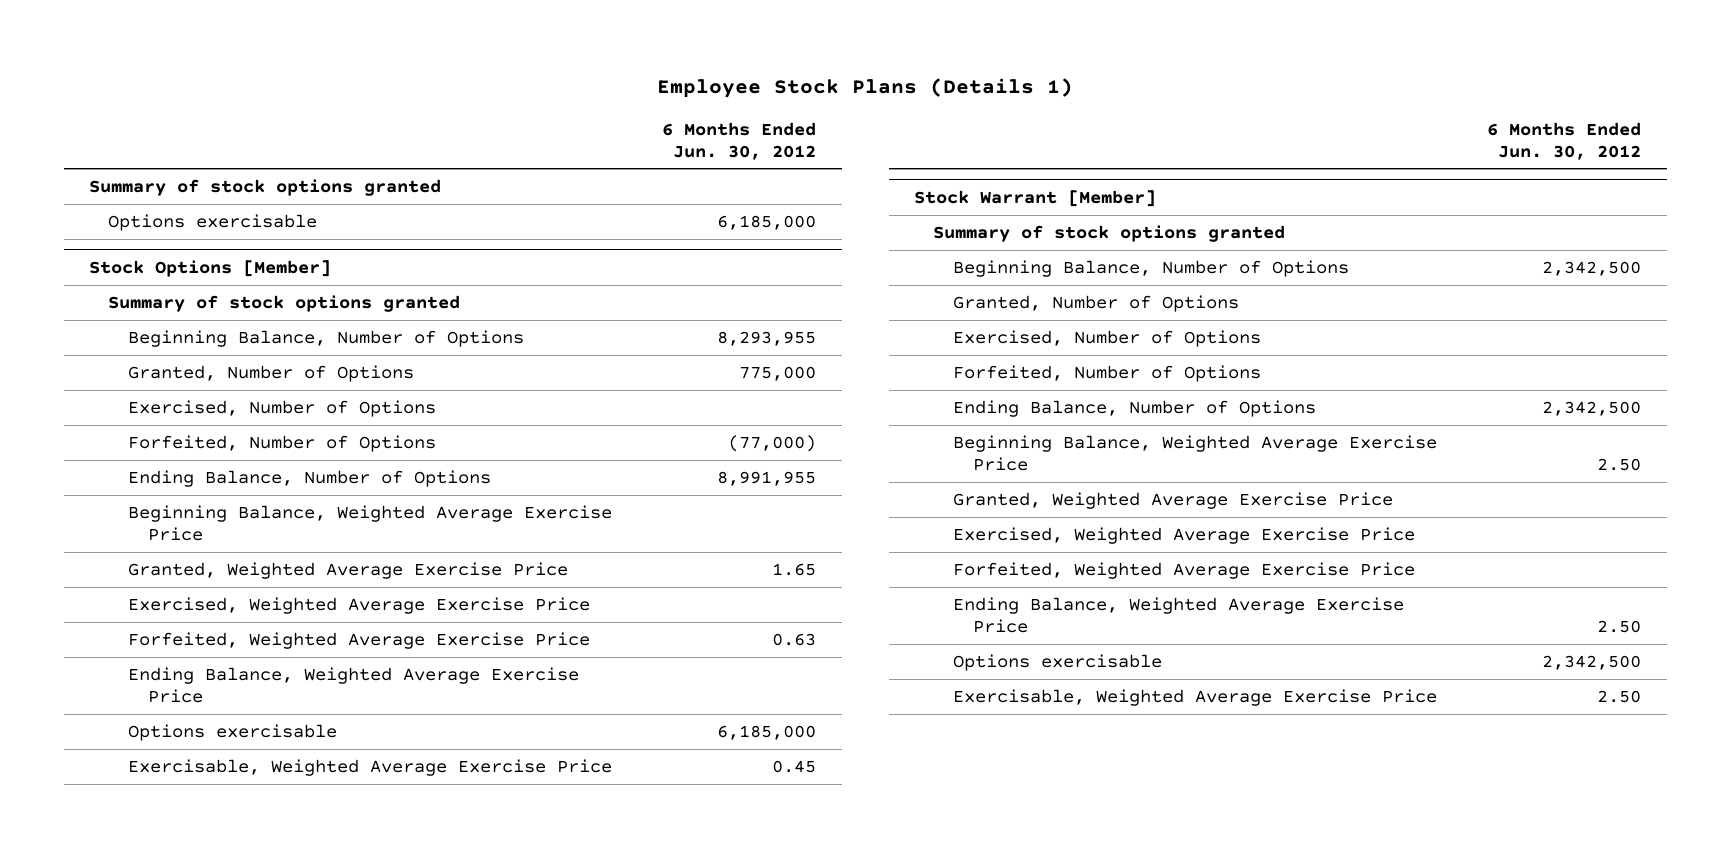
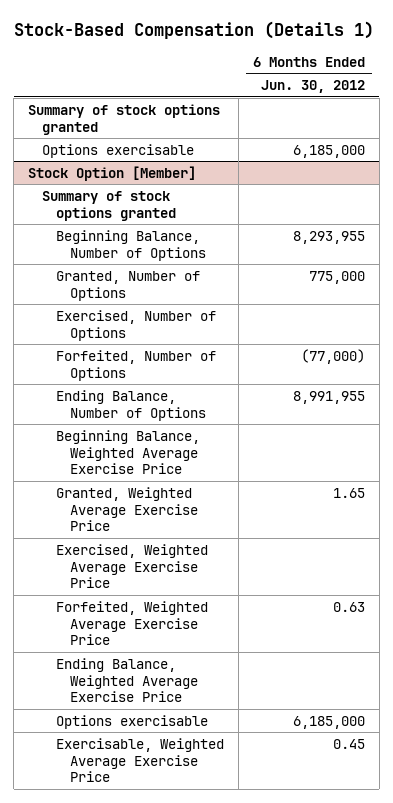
[657,77,1074,98] Employee Stock Plans (Details 1) -> [13,20,374,39] Stock-Based Compensation (Details 1)
[88,259,331,277] Stock Options [Member] -> [27,165,196,181] Stock Option [Member]
[913,189,1156,207] Stock Warrant [Member] -> none
[933,224,1286,242] Summary of stock options granted -> none
[952,259,1349,277] Beginning Balance, Number of Options -> none
[952,294,1239,312] Granted, Number of Options -> none
[952,329,1261,347] Exercised, Number of Options -> none
[952,364,1261,382] Forfeited, Number of Options -> none
[952,399,1316,417] Ending Balance, Number of Options -> none
[952,434,1437,471] Beginning Balance, Weighted Average Exercise Price -> none
[952,491,1393,509] Granted, Weighted Average Exercise Price -> none
[952,526,1415,544] Exercised, Weighted Average Exercise Price -> none
[952,561,1415,579] Forfeited, Weighted Average Exercise Price -> none
[952,596,1404,633] Ending Balance, Weighted Average Exercise Price -> none
[952,653,1162,671] Options exercisable -> none
[952,688,1437,706] Exercisable, Weighted Average Exercise Price -> none

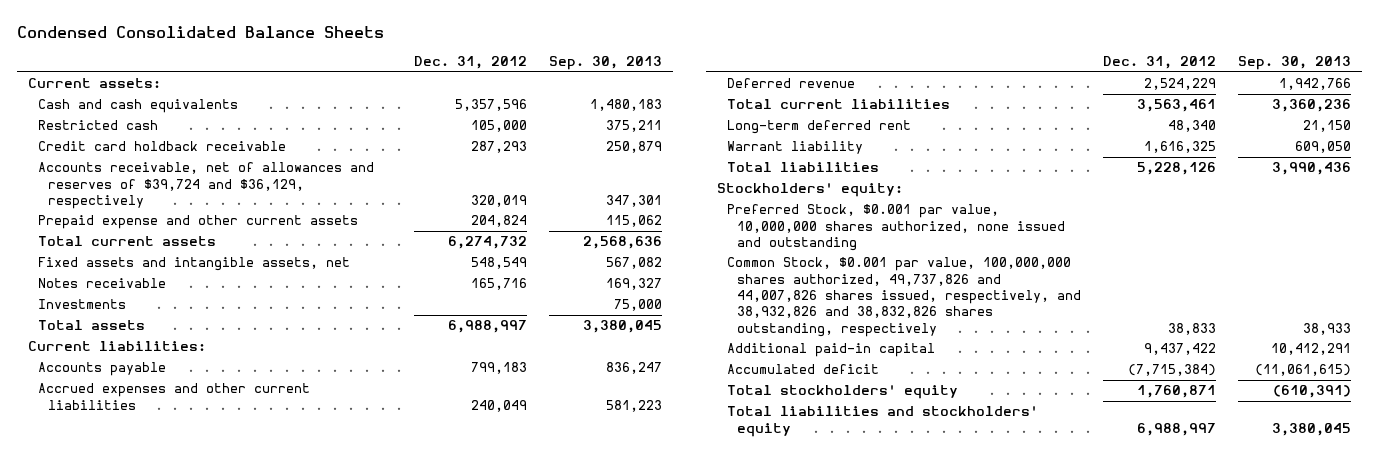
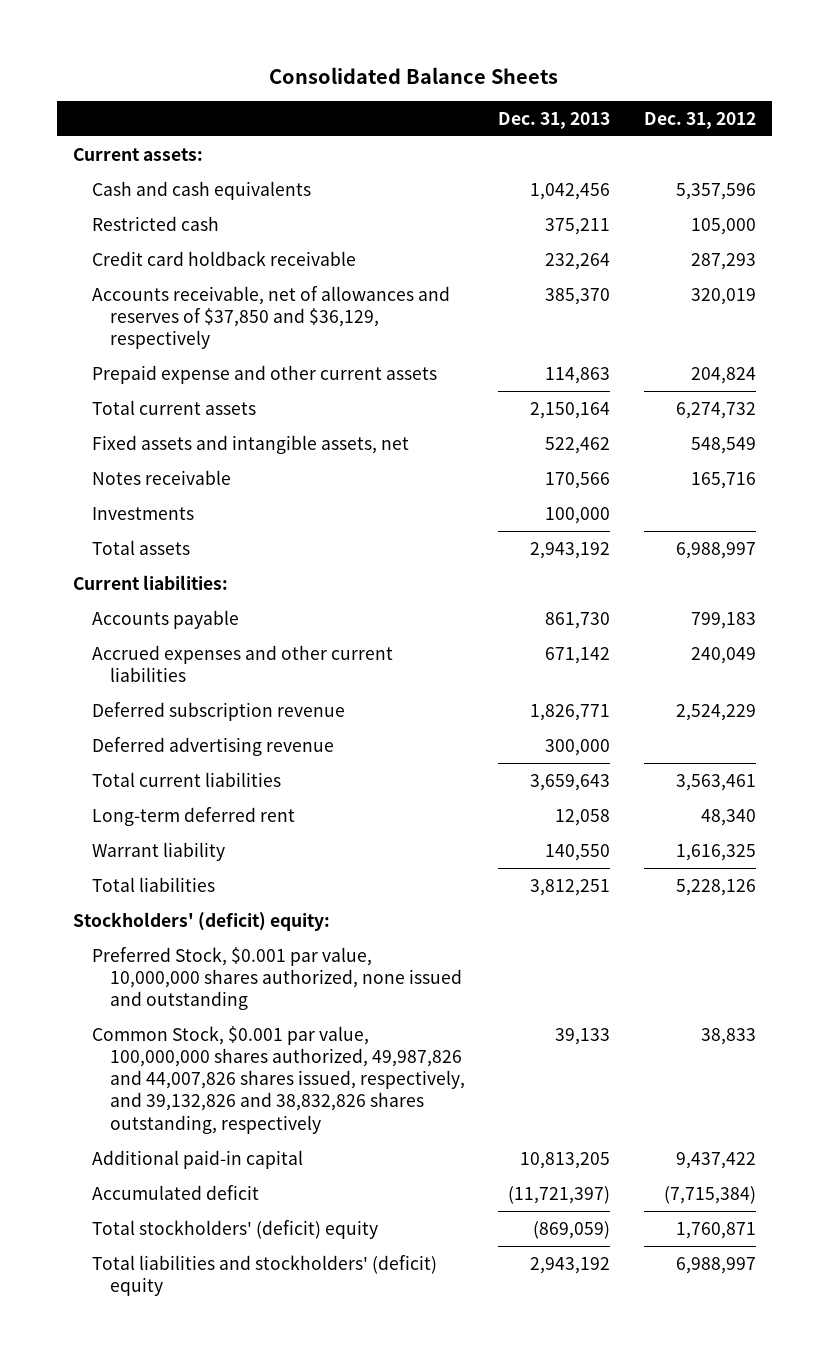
[17,25,385,38] Condensed Consolidated Balance Sheets -> [269,66,559,84] Consolidated Balance Sheets
[549,56,663,71] Sep. 30, 2013 -> none
none -> [498,111,611,129] Dec. 31, 2013
[38,162,375,209] Accounts receivable, net of allowances and reserves of $39,724 and $36,129, respectively -> [91,285,450,350] Accounts receivable, net of allowances and reserves of $37,850 and $36,129, respectively
[726,78,855,89] Deferred revenue -> [91,701,345,721] Deferred subscription revenue
none -> [91,736,334,756] Deferred advertising revenue
[716,183,903,198] Stockholders' equity: -> [73,911,331,931] Stockholders' (deficit) equity:
[726,257,1081,337] Common Stock, $0.001 par value, 100,000,000 shares authorized, 49,737,826 and 44,007,826 shares issued, respectively, and 38,932,826 and 38,832,826 shares outstanding, respectively -> [91,1025,466,1134] Common Stock, $0.001 par value, 100,000,000 shares authorized, 49,987,826 and 44,007,826 shares issued, respectively, and 39,132,826 and 38,832,826 shares outstanding, respectively
[726,385,958,400] Total stockholders' equity -> [91,1219,378,1239] Total stockholders' (deficit) equity
[726,406,1038,437] Total liabilities and stockholders' equity -> [91,1254,437,1296] Total liabilities and stockholders' (deficit) equity

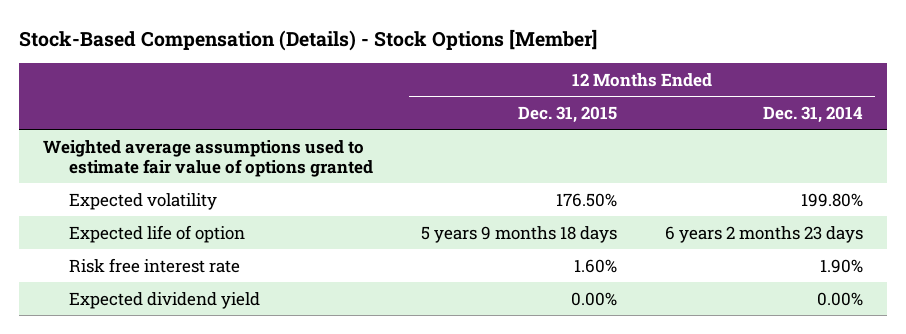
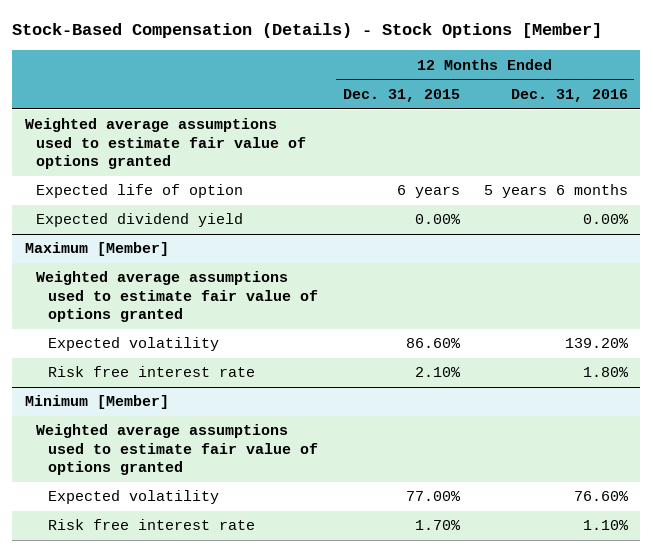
[762,105,863,123] Dec. 31, 2014 -> none
none -> [510,88,628,102] Dec. 31, 2016
[68,192,217,210] Expected volatility -> none
[68,257,240,273] Risk free interest rate -> none
[420,225,617,243] 5 years 9 months 18 days -> [396,185,460,199] 6 years
none -> [24,242,169,257] Maximum [Member]
none -> [36,271,319,322] Weighted average assumptions used to estimate fair value of options granted
none -> [48,337,220,352] Expected volatility
none -> [48,366,256,378] Risk free interest rate
none -> [24,395,169,410] Minimum [Member]
none -> [36,424,319,475] Weighted average assumptions used to estimate fair value of options granted
none -> [48,490,220,505] Expected volatility
none -> [48,519,256,531] Risk free interest rate

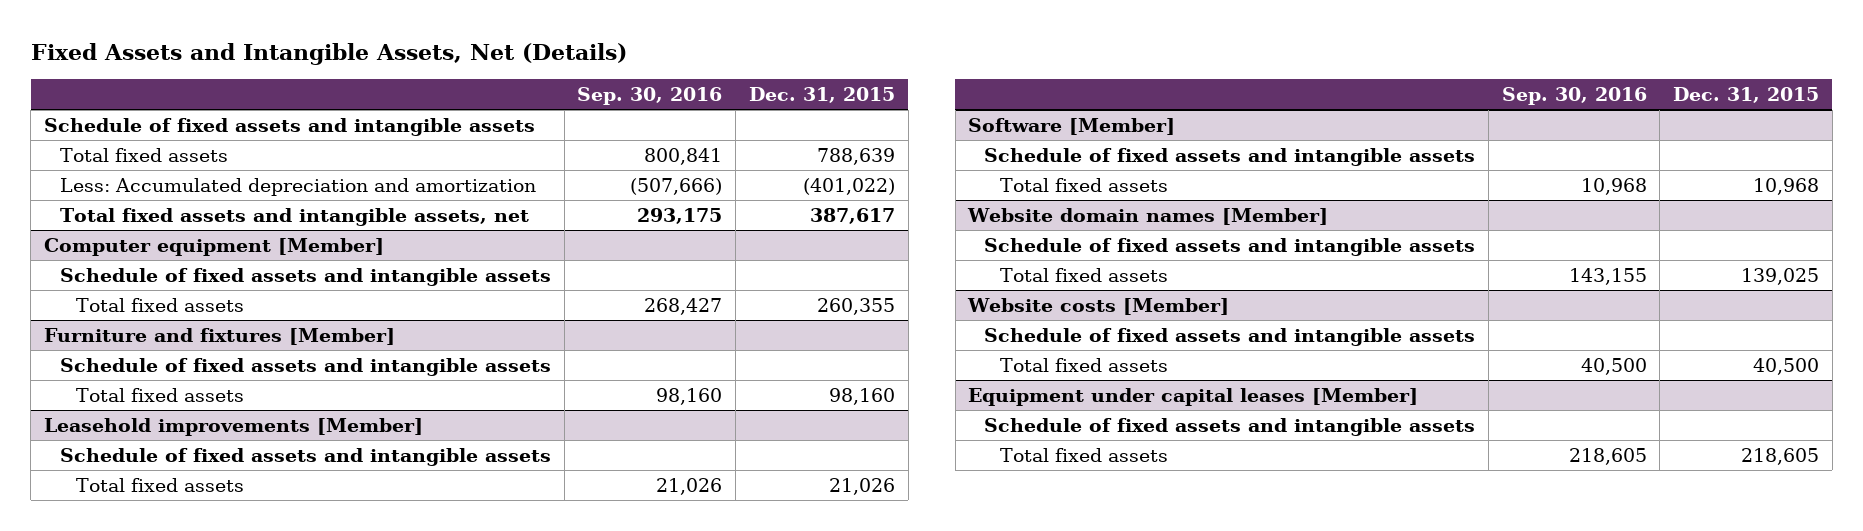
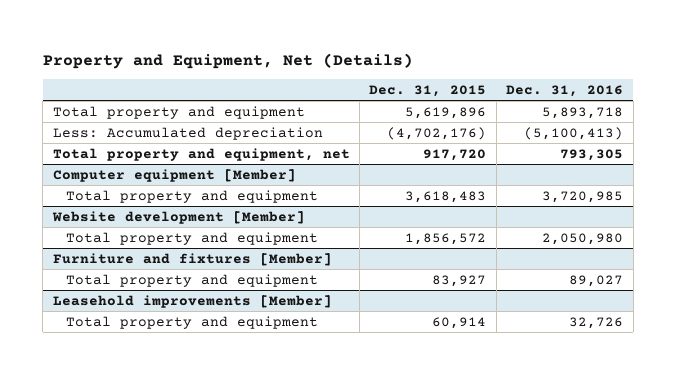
[30,43,627,66] Fixed Assets and Intangible Assets, Net (Details) -> [42,52,413,69] Property and Equipment, Net (Details)
[577,87,723,106] Sep. 30, 2016 -> none
none -> [506,84,624,97] Dec. 31, 2016
[44,118,536,137] Schedule of fixed assets and intangible assets -> none
[59,148,228,163] Total fixed assets -> none
none -> [52,105,305,119] Total property and equipment
[59,178,536,197] Less: Accumulated depreciation and amortization -> [52,126,323,140] Less: Accumulated depreciation
[802,178,895,196] (401,022) -> [387,126,487,140] (4,702,176)
[59,208,529,227] Total fixed assets and intangible assets, net -> [52,147,350,161] Total property and equipment, net
[809,208,895,225] 387,617 -> [423,148,487,161] 917,720
[59,268,551,287] Schedule of fixed assets and intangible assets -> none
[75,298,244,313] Total fixed assets -> none
none -> [65,189,318,203] Total property and equipment
none -> [51,210,305,224] Website development [Member]
none -> [65,231,318,245] Total property and equipment
[59,358,551,377] Schedule of fixed assets and intangible assets -> none
[75,388,244,403] Total fixed assets -> none
none -> [65,273,318,287] Total property and equipment
[59,448,551,467] Schedule of fixed assets and intangible assets -> none
[75,478,244,493] Total fixed assets -> none
[968,118,1176,136] Software [Member] -> none
[984,148,1476,167] Schedule of fixed assets and intangible assets -> none
[1000,178,1169,193] Total fixed assets -> none
[967,208,1329,226] Website domain names [Member] -> none
[984,238,1476,257] Schedule of fixed assets and intangible assets -> none
[1000,268,1169,283] Total fixed assets -> none
[967,298,1230,316] Website costs [Member] -> none
[984,328,1476,347] Schedule of fixed assets and intangible assets -> none
[1000,358,1169,373] Total fixed assets -> none
[968,388,1419,407] Equipment under capital leases [Member] -> none
[984,418,1476,437] Schedule of fixed assets and intangible assets -> none
[1000,448,1169,463] Total fixed assets -> none
none -> [65,315,318,329] Total property and equipment

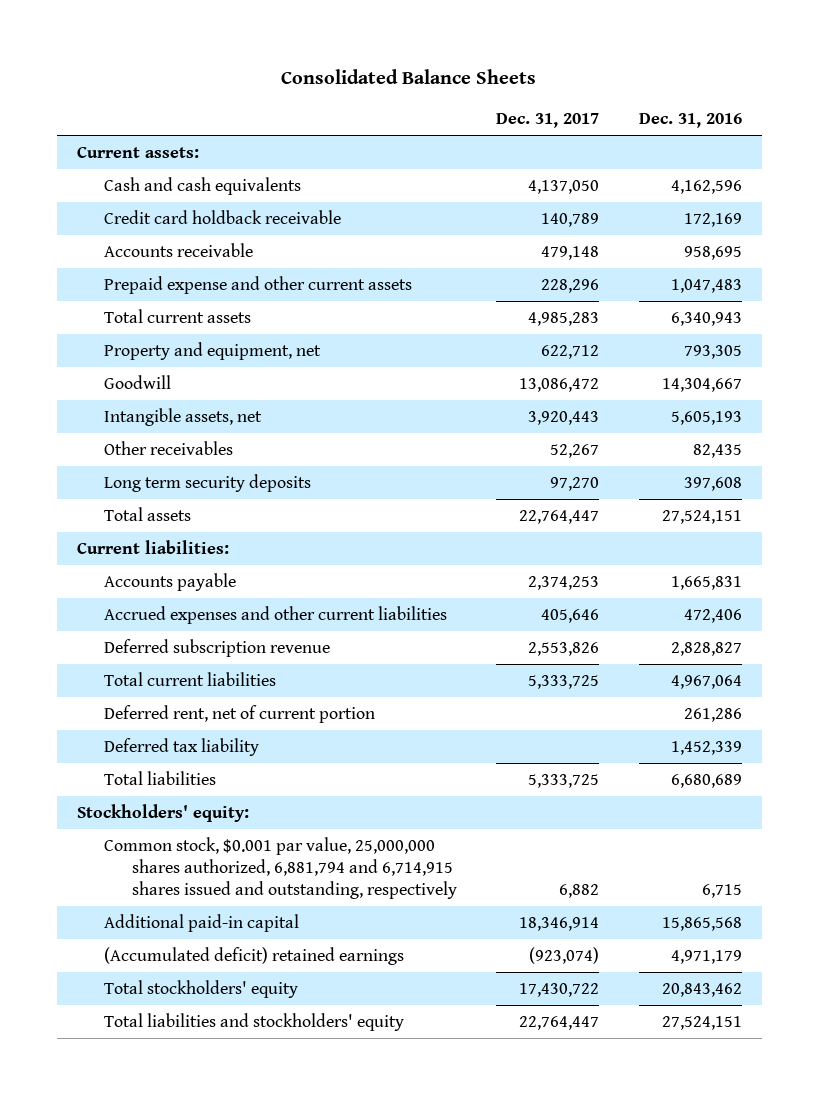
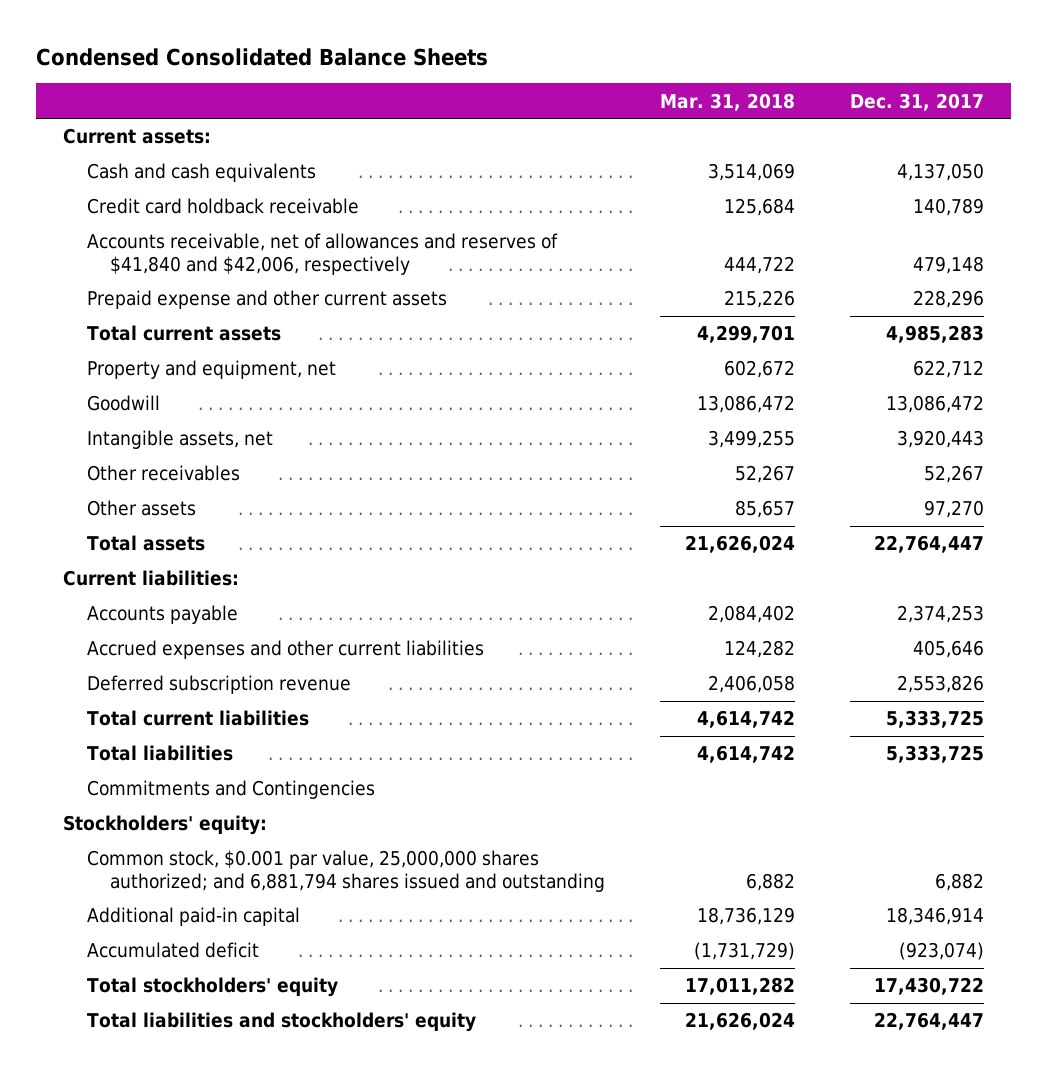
[281,69,537,85] Consolidated Balance Sheets -> [35,47,488,66] Condensed Consolidated Balance Sheets
[638,112,742,128] Dec. 31, 2016 -> none
none -> [660,92,796,111] Mar. 31, 2018
[104,243,254,258] Accounts receivable -> [86,233,558,275] Accounts receivable, net of allowances and reserves of $41,840 and $42,006, respectively
[104,474,312,493] Long term security deposits -> [86,500,196,517] Other assets
[104,705,376,724] Deferred rent, net of current portion -> none
[104,738,260,757] Deferred tax liability -> none
none -> [86,780,375,800] Commitments and Contingencies
[104,837,457,899] Common stock, $0.001 par value, 25,000,000 shares authorized, 6,881,794 and 6,714,915 shares issued and outstanding, respectively -> [86,850,606,892] Common stock, $0.001 par value, 25,000,000 shares authorized; and 6,881,794 shares issued and outstanding
[104,947,405,966] (Accumulated deficit) retained earnings -> [86,942,259,959] Accumulated deficit

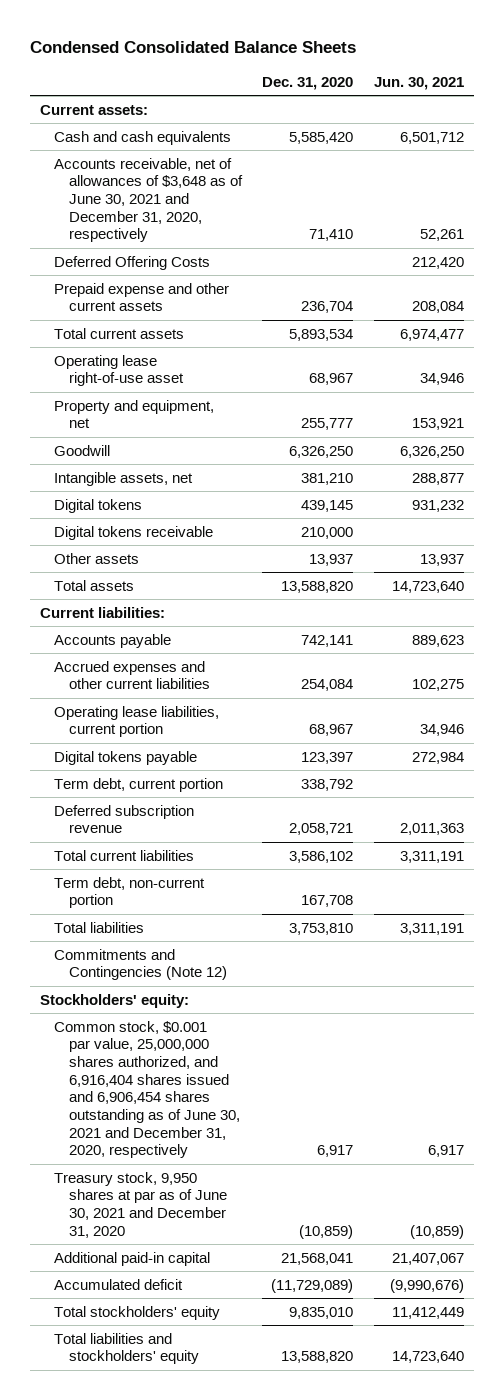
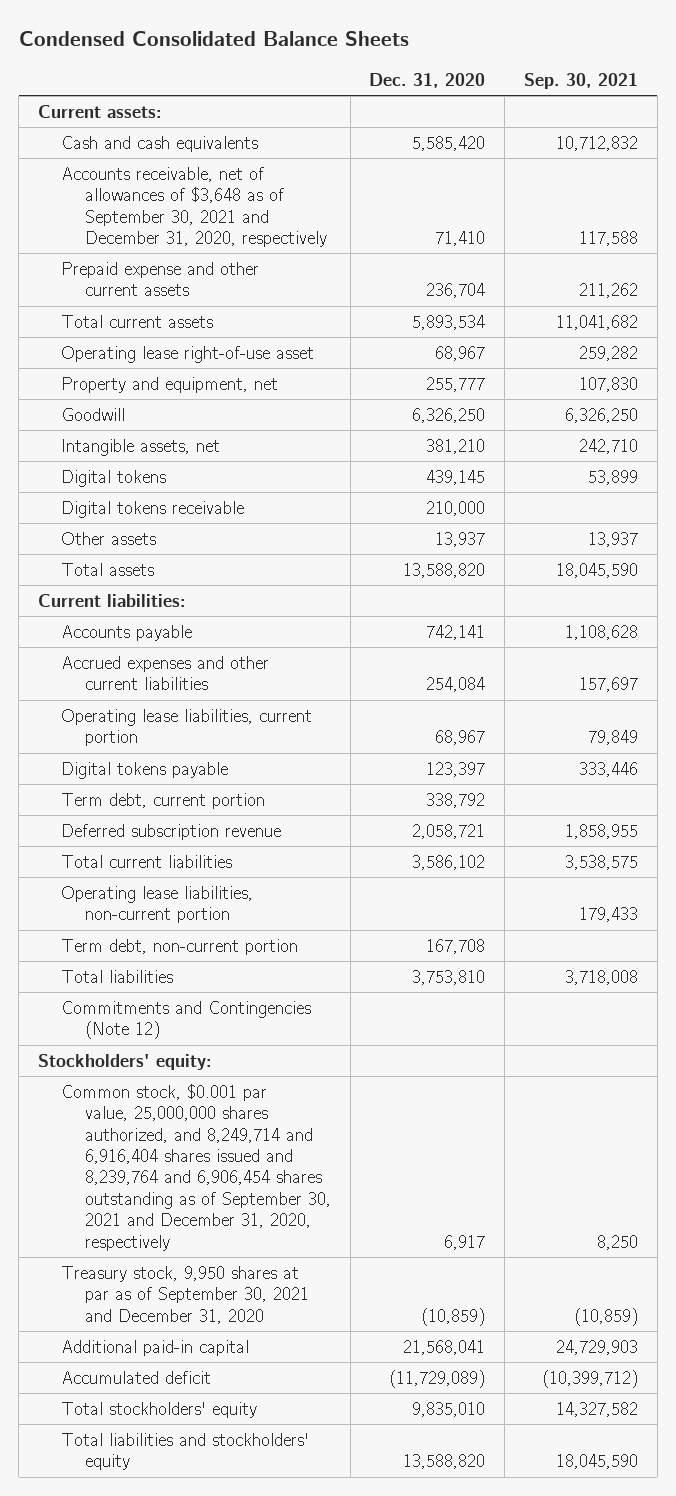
[373,76,464,90] Jun. 30, 2021 -> none
none -> [523,72,638,89] Sep. 30, 2021
[54,255,211,270] Deferred Offering Costs -> none
[54,157,243,243] Accounts receivable, net of allowances of $3,648 as of June 30, 2021 and December 31, 2020, respectively -> [61,166,327,248] Accounts receivable, net of allowances of $3,648 as of September 30, 2021 and December 31, 2020, respectively
none -> [61,885,254,924] Operating lease liabilities, non-current portion
[54,1020,240,1159] Common stock, $0.001 par value, 25,000,000 shares authorized, and 6,916,404 shares issued and 6,906,454 shares outstanding as of June 30, 2021 and December 31, 2020, respectively -> [61,1083,331,1251] Common stock, $0.001 par value, 25,000,000 shares authorized, and 8,249,714 and 6,916,404 shares issued and 8,239,764 and 6,906,454 shares outstanding as of September 30, 2021 and December 31, 2020, respectively
[54,1171,227,1238] Treasury stock, 9,950 shares at par as of June 30, 2021 and December 31, 2020 -> [61,1265,309,1324] Treasury stock, 9,950 shares at par as of September 30, 2021 and December 31, 2020

